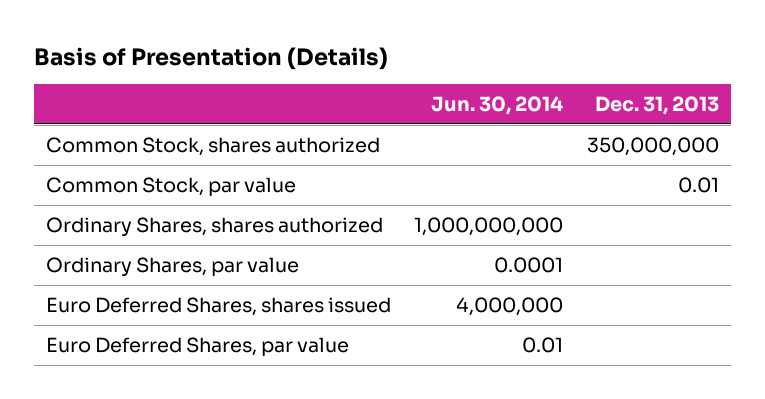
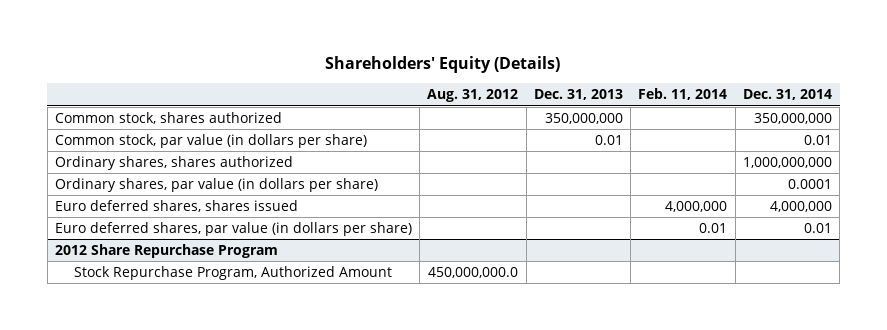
[34,46,389,70] Basis of Presentation (Details) -> [325,56,561,74] Shareholders' Equity (Details)
[431,96,564,116] Jun. 30, 2014 -> none
none -> [427,89,519,103] Aug. 31, 2012
none -> [638,88,728,101] Feb. 11, 2014
none -> [743,89,833,101] Dec. 31, 2014
[46,136,381,156] Common Stock, shares authorized -> [54,112,282,125] Common stock, shares authorized
[46,176,297,196] Common Stock, par value -> [54,134,367,149] Common stock, par value (in dollars per share)
[46,216,384,237] Ordinary Shares, shares authorized -> [54,156,293,171] Ordinary shares, shares authorized
[46,256,300,277] Ordinary Shares, par value -> [54,178,378,193] Ordinary shares, par value (in dollars per share)
[46,296,392,316] Euro Deferred Shares, shares issued -> [54,200,298,213] Euro deferred shares, shares issued
[46,336,350,356] Euro Deferred Shares, par value -> [54,222,412,237] Euro deferred shares, par value (in dollars per share)
none -> [54,244,278,259] 2012 Share Repurchase Program
none -> [73,266,392,281] Stock Repurchase Program, Authorized Amount

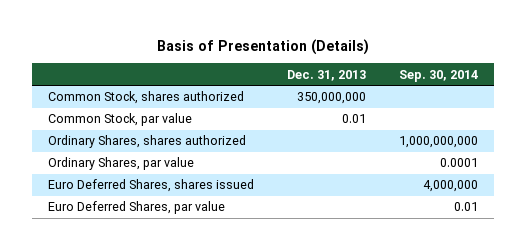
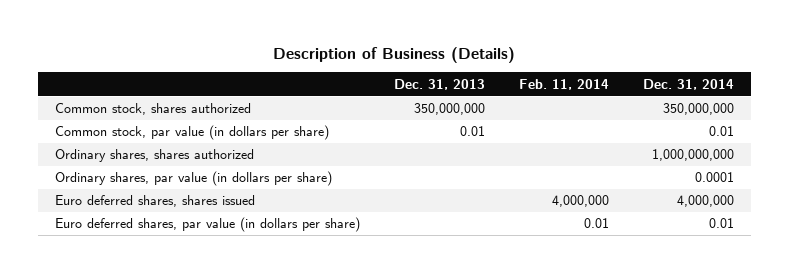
[156,38,369,55] Basis of Presentation (Details) -> [273,46,516,63] Description of Business (Details)
[398,69,478,82] Sep. 30, 2014 -> none
none -> [518,78,609,90] Feb. 11, 2014
none -> [642,78,734,90] Dec. 31, 2014
[48,91,245,105] Common Stock, shares authorized -> [55,103,252,116] Common stock, shares authorized
[48,113,193,127] Common Stock, par value -> [55,125,330,141] Common stock, par value (in dollars per share)
[48,135,247,149] Ordinary Shares, shares authorized -> [55,149,255,163] Ordinary shares, shares authorized
[48,157,195,171] Ordinary Shares, par value -> [55,171,333,187] Ordinary shares, par value (in dollars per share)
[48,179,255,193] Euro Deferred Shares, shares issued -> [55,195,256,208] Euro deferred shares, shares issued
[48,201,226,215] Euro Deferred Shares, par value -> [55,217,361,233] Euro deferred shares, par value (in dollars per share)

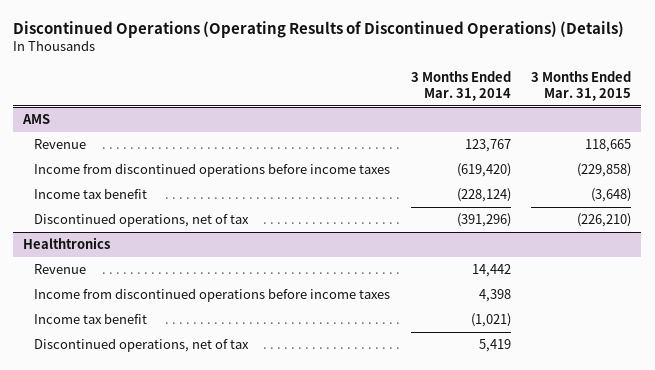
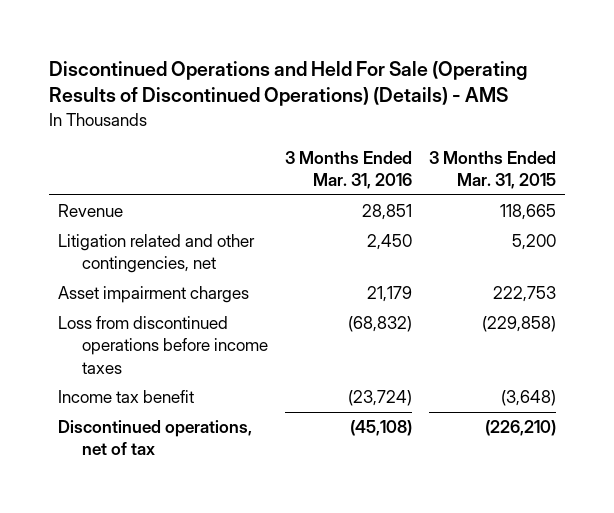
[13,20,625,38] Discontinued Operations (Operating Results of Discontinued Operations) (Details) -> [49,60,528,107] Discontinued Operations and Held For Sale (Operating Results of Discontinued Operations) (Details) - AMS
[410,70,511,102] 3 Months Ended Mar. 31, 2014 -> none
none -> [284,151,412,190] 3 Months Ended Mar. 31, 2016
[22,114,51,125] AMS -> none
none -> [57,234,255,274] Litigation related and other contingencies, net
none -> [57,286,249,304] Asset impairment charges
[34,163,391,178] Income from discontinued operations before income taxes -> [57,316,268,374] Loss from discontinued operations before income taxes
[23,237,111,250] Healthtronics -> none
[34,264,87,275] Revenue -> none
[34,288,391,303] Income from discontinued operations before income taxes -> none
[34,313,148,325] Income tax benefit -> none
[34,338,250,353] Discontinued operations, net of tax -> none

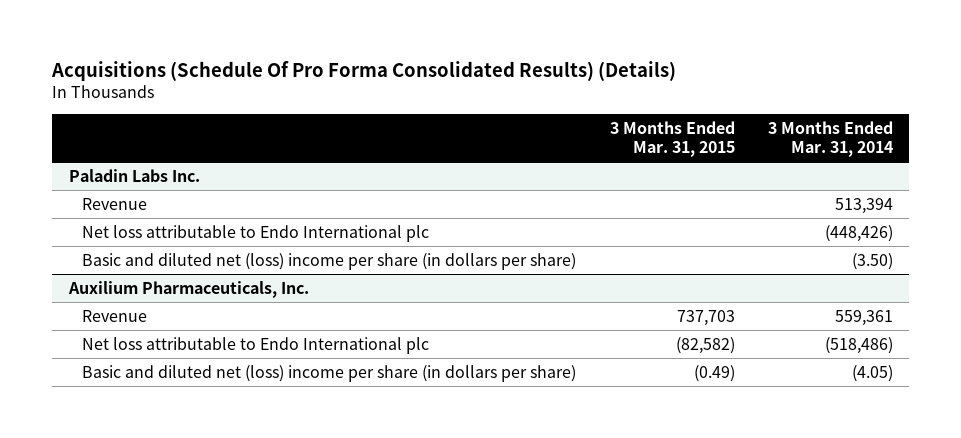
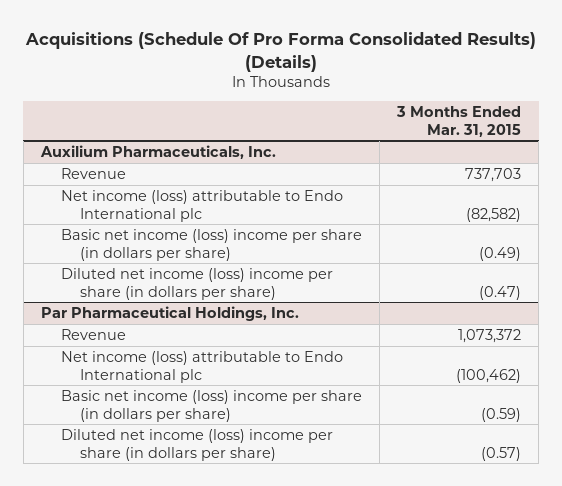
[767,121,893,157] 3 Months Ended Mar. 31, 2014 -> none
[68,168,200,182] Paladin Labs Inc. -> none
[82,197,148,210] Revenue -> none
[82,224,430,242] Net loss attributable to Endo International plc -> none
[82,252,577,270] Basic and diluted net (loss) income per share (in dollars per share) -> none
[82,336,430,354] Net loss attributable to Endo International plc -> [60,189,343,222] Net income (loss) attributable to Endo International plc
[82,364,577,382] Basic and diluted net (loss) income per share (in dollars per share) -> [60,228,362,261] Basic net income (loss) income per share (in dollars per share)
none -> [60,267,333,300] Diluted net income (loss) income per share (in dollars per share)
none -> [41,305,300,321] Par Pharmaceutical Holdings, Inc.
none -> [60,328,126,340] Revenue
none -> [60,350,343,383] Net income (loss) attributable to Endo International plc
none -> [60,389,362,422] Basic net income (loss) income per share (in dollars per share)
none -> [60,428,333,461] Diluted net income (loss) income per share (in dollars per share)

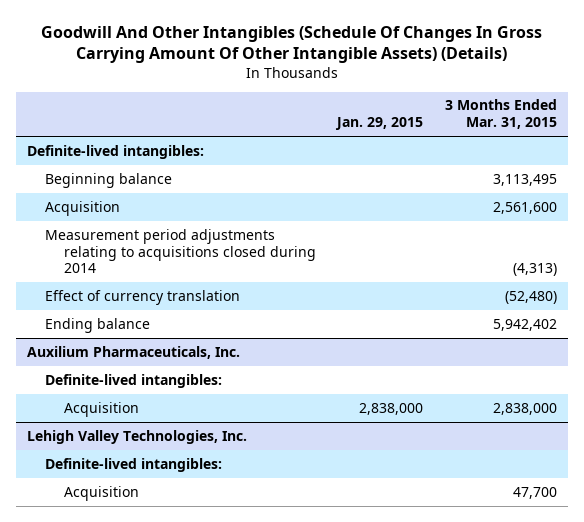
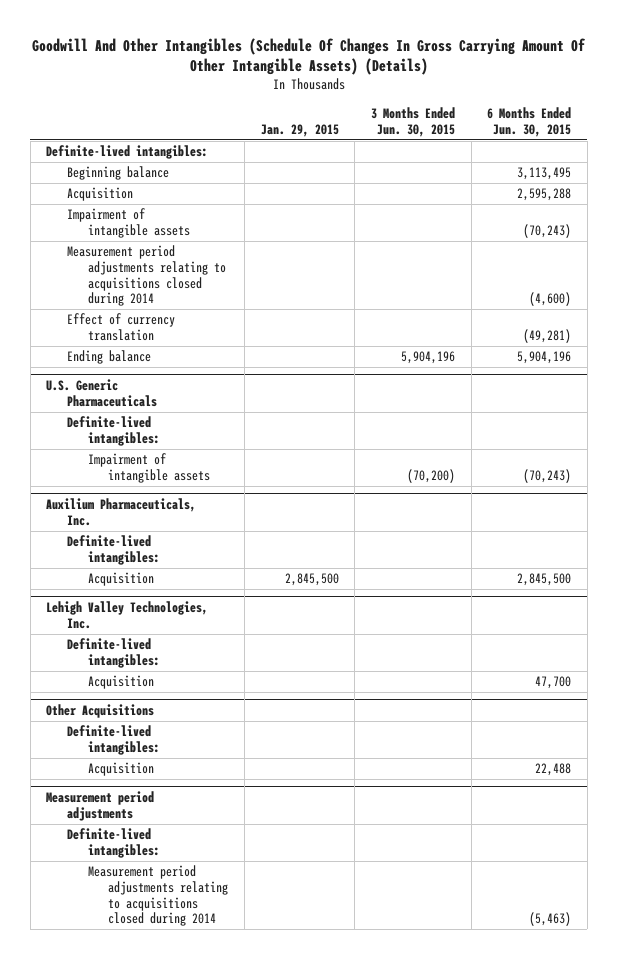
[445,99,558,130] 3 Months Ended Mar. 31, 2015 -> none
none -> [371,106,456,137] 3 Months Ended Jun. 30, 2015
none -> [487,106,572,137] 6 Months Ended Jun. 30, 2015
none -> [67,208,190,238] Impairment of intangible assets
none -> [46,379,158,407] U.S. Generic Pharmaceuticals
none -> [67,416,160,446] Definite-lived intangibles:
none -> [87,453,211,483] Impairment of intangible assets
[359,402,424,415] 2,838,000 -> [284,573,339,587] 2,845,500
none -> [46,704,155,719] Other Acquisitions
none -> [67,725,160,755] Definite-lived intangibles:
none -> [87,762,154,777] Acquisition
none -> [46,791,155,821] Measurement period adjustments
none -> [67,828,160,858] Definite-lived intangibles:
none -> [87,865,229,927] Measurement period adjustments relating to acquisitions closed during 2014

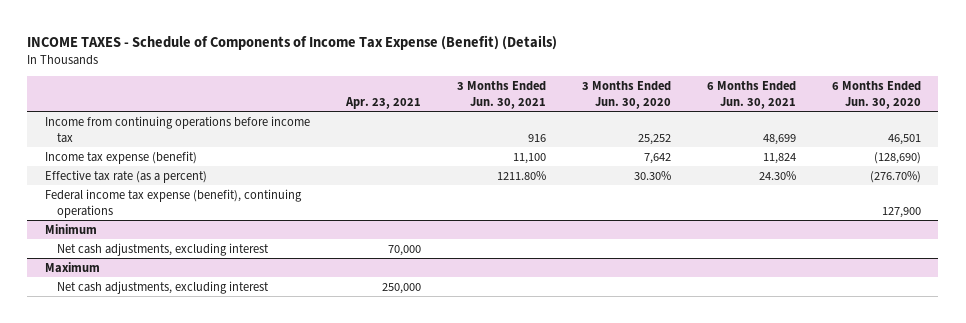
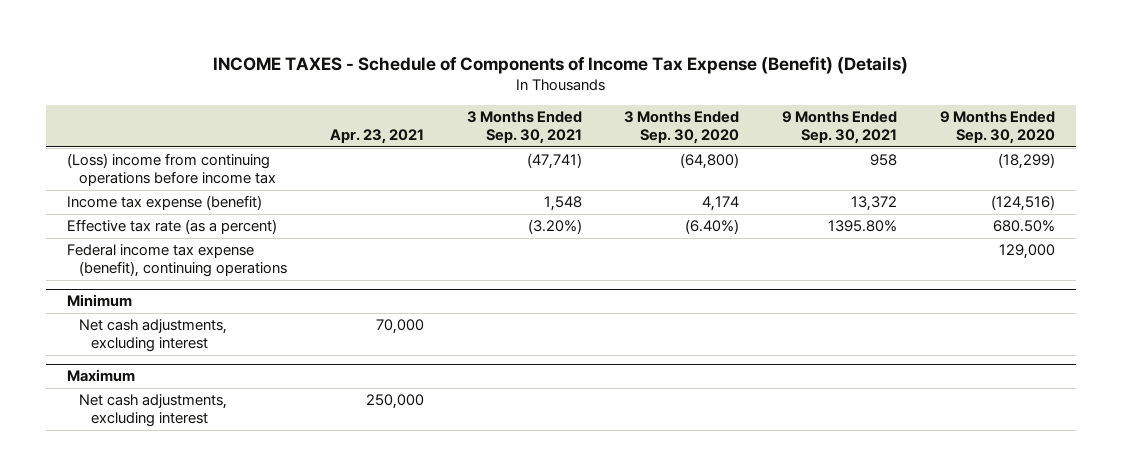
[456,81,546,109] 3 Months Ended Jun. 30, 2021 -> none
[581,81,671,109] 3 Months Ended Jun. 30, 2020 -> none
[706,81,796,109] 6 Months Ended Jun. 30, 2021 -> none
[831,81,921,109] 6 Months Ended Jun. 30, 2020 -> none
none -> [466,111,582,145] 3 Months Ended Sep. 30, 2021
none -> [624,111,740,145] 3 Months Ended Sep. 30, 2020
none -> [781,111,897,145] 9 Months Ended Sep. 30, 2021
none -> [939,111,1055,145] 9 Months Ended Sep. 30, 2020
[45,115,311,143] Income from continuing operations before income tax -> [67,153,277,187] (Loss) income from continuing operations before income tax

